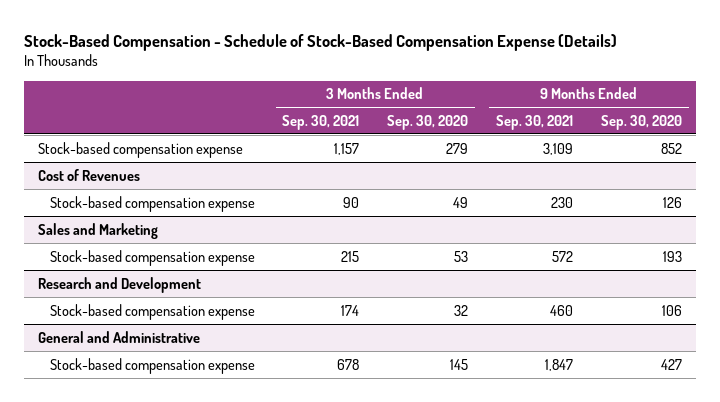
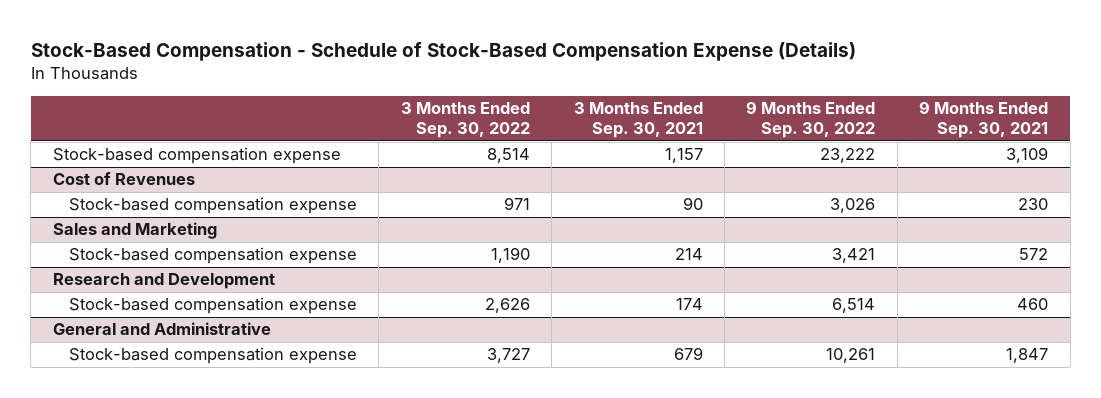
[387,114,469,130] Sep. 30, 2020 -> none
[600,114,682,130] Sep. 30, 2020 -> none
none -> [400,102,530,139] 3 Months Ended Sep. 30, 2022
none -> [746,101,876,139] 9 Months Ended Sep. 30, 2022
[341,250,360,262] 215 -> [674,248,703,261] 214
[337,358,360,370] 678 -> [673,347,703,361] 679

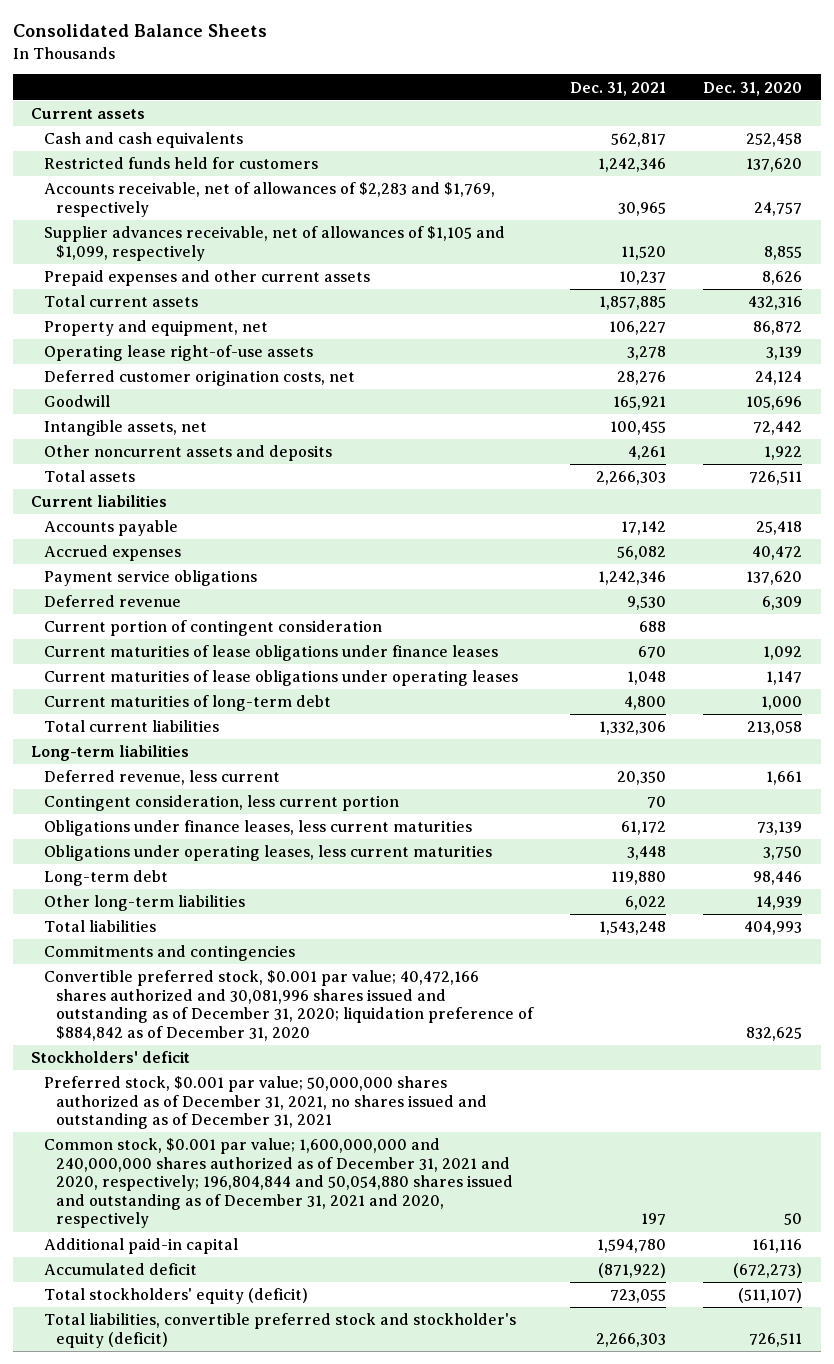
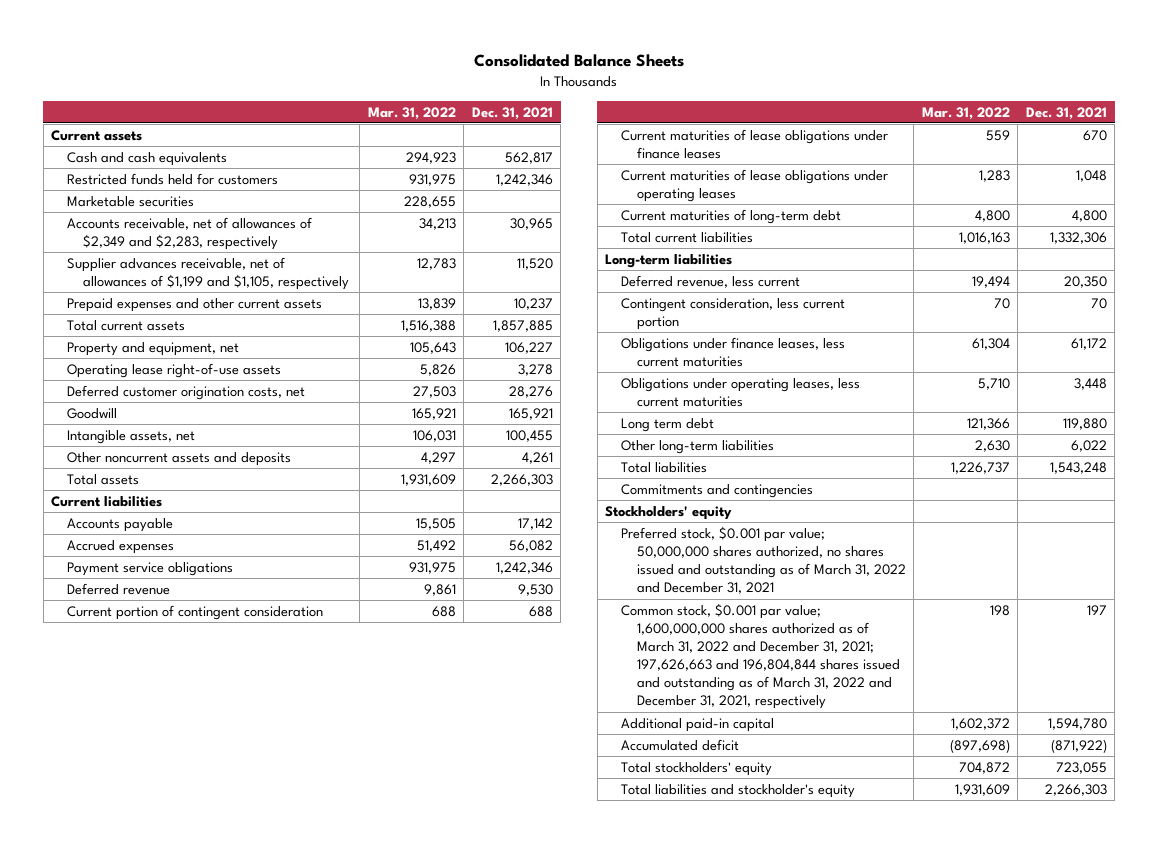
[703,81,803,96] Dec. 31, 2020 -> none
none -> [367,106,456,120] Mar. 31, 2022
none -> [67,195,195,207] Marketable securities
[43,182,495,217] Accounts receivable, net of allowances of $2,283 and $1,769, respectively -> [67,216,313,251] Accounts receivable, net of allowances of $2,349 and $2,283, respectively
[43,226,505,261] Supplier advances receivable, net of allowances of $1,105 and $1,099, respectively -> [67,256,349,291] Supplier advances receivable, net of allowances of $1,199 and $1,105, respectively
[43,870,168,887] Long-term debt -> [620,417,714,432] Long term debt
[43,970,535,1041] Convertible preferred stock, $0.001 par value; 40,472,166 shares authorized and 30,081,996 shares issued and outstanding as of December 31, 2020; liquidation preference of $884,842 as of December 31, 2020 -> none
[31,1051,191,1064] Stockholders' deficit -> [605,505,733,520] Stockholders' equity
[43,1076,488,1130] Preferred stock, $0.001 par value; 50,000,000 shares authorized as of December 31, 2021, no shares issued and outstanding as of December 31, 2021 -> [620,525,906,595] Preferred stock, $0.001 par value; 50,000,000 shares authorized, no shares issued and outstanding as of March 31, 2022 and December 31, 2021
[43,1138,514,1229] Common stock, $0.001 par value; 1,600,000,000 and 240,000,000 shares authorized as of December 31, 2021 and 2020, respectively; 196,804,844 and 50,054,880 shares issued and outstanding as of December 31, 2021 and 2020, respectively -> [620,602,900,710] Common stock, $0.001 par value; 1,600,000,000 shares authorized as of March 31, 2022 and December 31, 2021; 197,626,663 and 196,804,844 shares issued and outstanding as of March 31, 2022 and December 31, 2021, respectively
[43,1288,308,1305] Total stockholders' equity (deficit) -> [620,761,772,776] Total stockholders' equity
[43,1313,516,1348] Total liabilities, convertible preferred stock and stockholder's equity (deficit) -> [620,783,855,798] Total liabilities and stockholder's equity

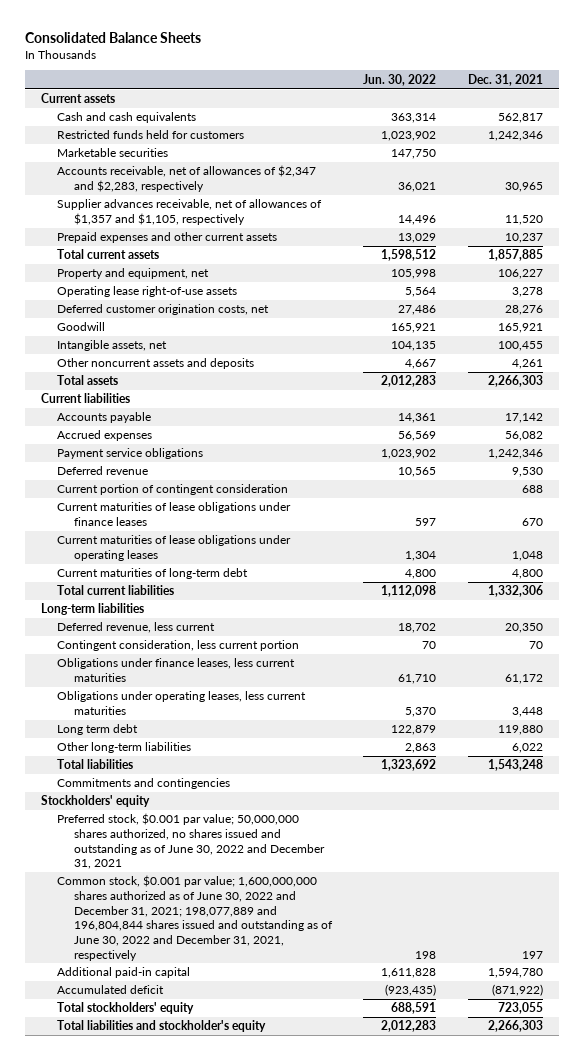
[367,106,456,120] Mar. 31, 2022 -> none
none -> [363,73,437,86] Jun. 30, 2022
[67,216,313,251] Accounts receivable, net of allowances of $2,349 and $2,283, respectively -> [57,165,317,192] Accounts receivable, net of allowances of $2,347 and $2,283, respectively
[67,256,349,291] Supplier advances receivable, net of allowances of $1,199 and $1,105, respectively -> [57,199,323,225] Supplier advances receivable, net of allowances of $1,357 and $1,105, respectively
[620,525,906,595] Preferred stock, $0.001 par value; 50,000,000 shares authorized, no shares issued and outstanding as of March 31, 2022 and December 31, 2021 -> [57,813,325,870] Preferred stock, $0.001 par value; 50,000,000 shares authorized, no shares issued and outstanding as of June 30, 2022 and December 31, 2021
[620,602,900,710] Common stock, $0.001 par value; 1,600,000,000 shares authorized as of March 31, 2022 and December 31, 2021; 197,626,663 and 196,804,844 shares issued and outstanding as of March 31, 2022 and December 31, 2021, respectively -> [57,875,333,961] Common stock, $0.001 par value; 1,600,000,000 shares authorized as of June 30, 2022 and December 31, 2021; 198,077,889 and 196,804,844 shares issued and outstanding as of June 30, 2022 and December 31, 2021, respectively

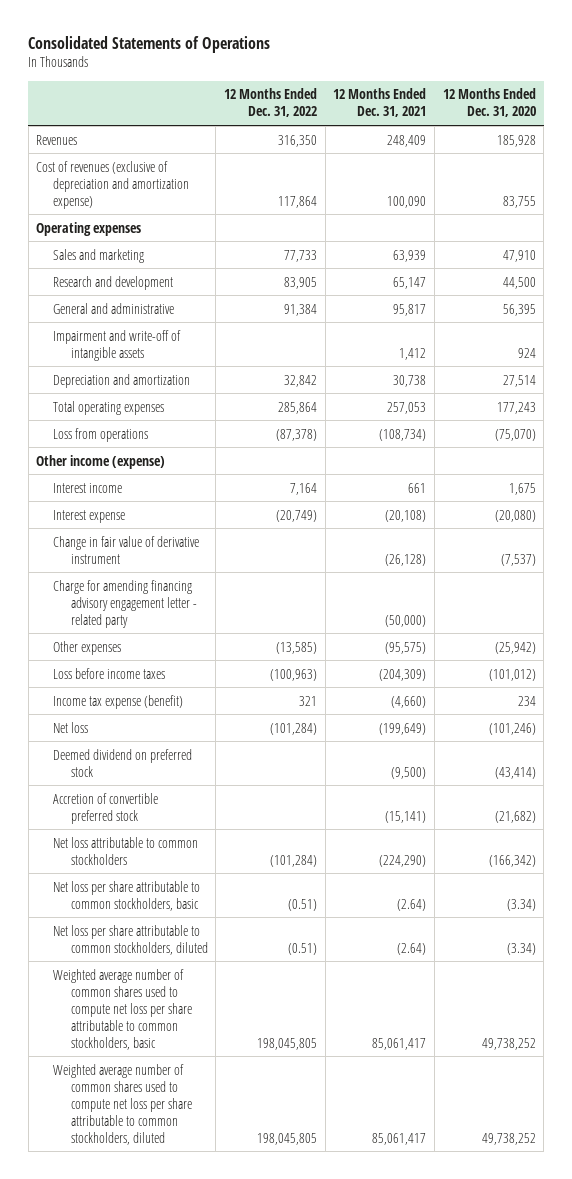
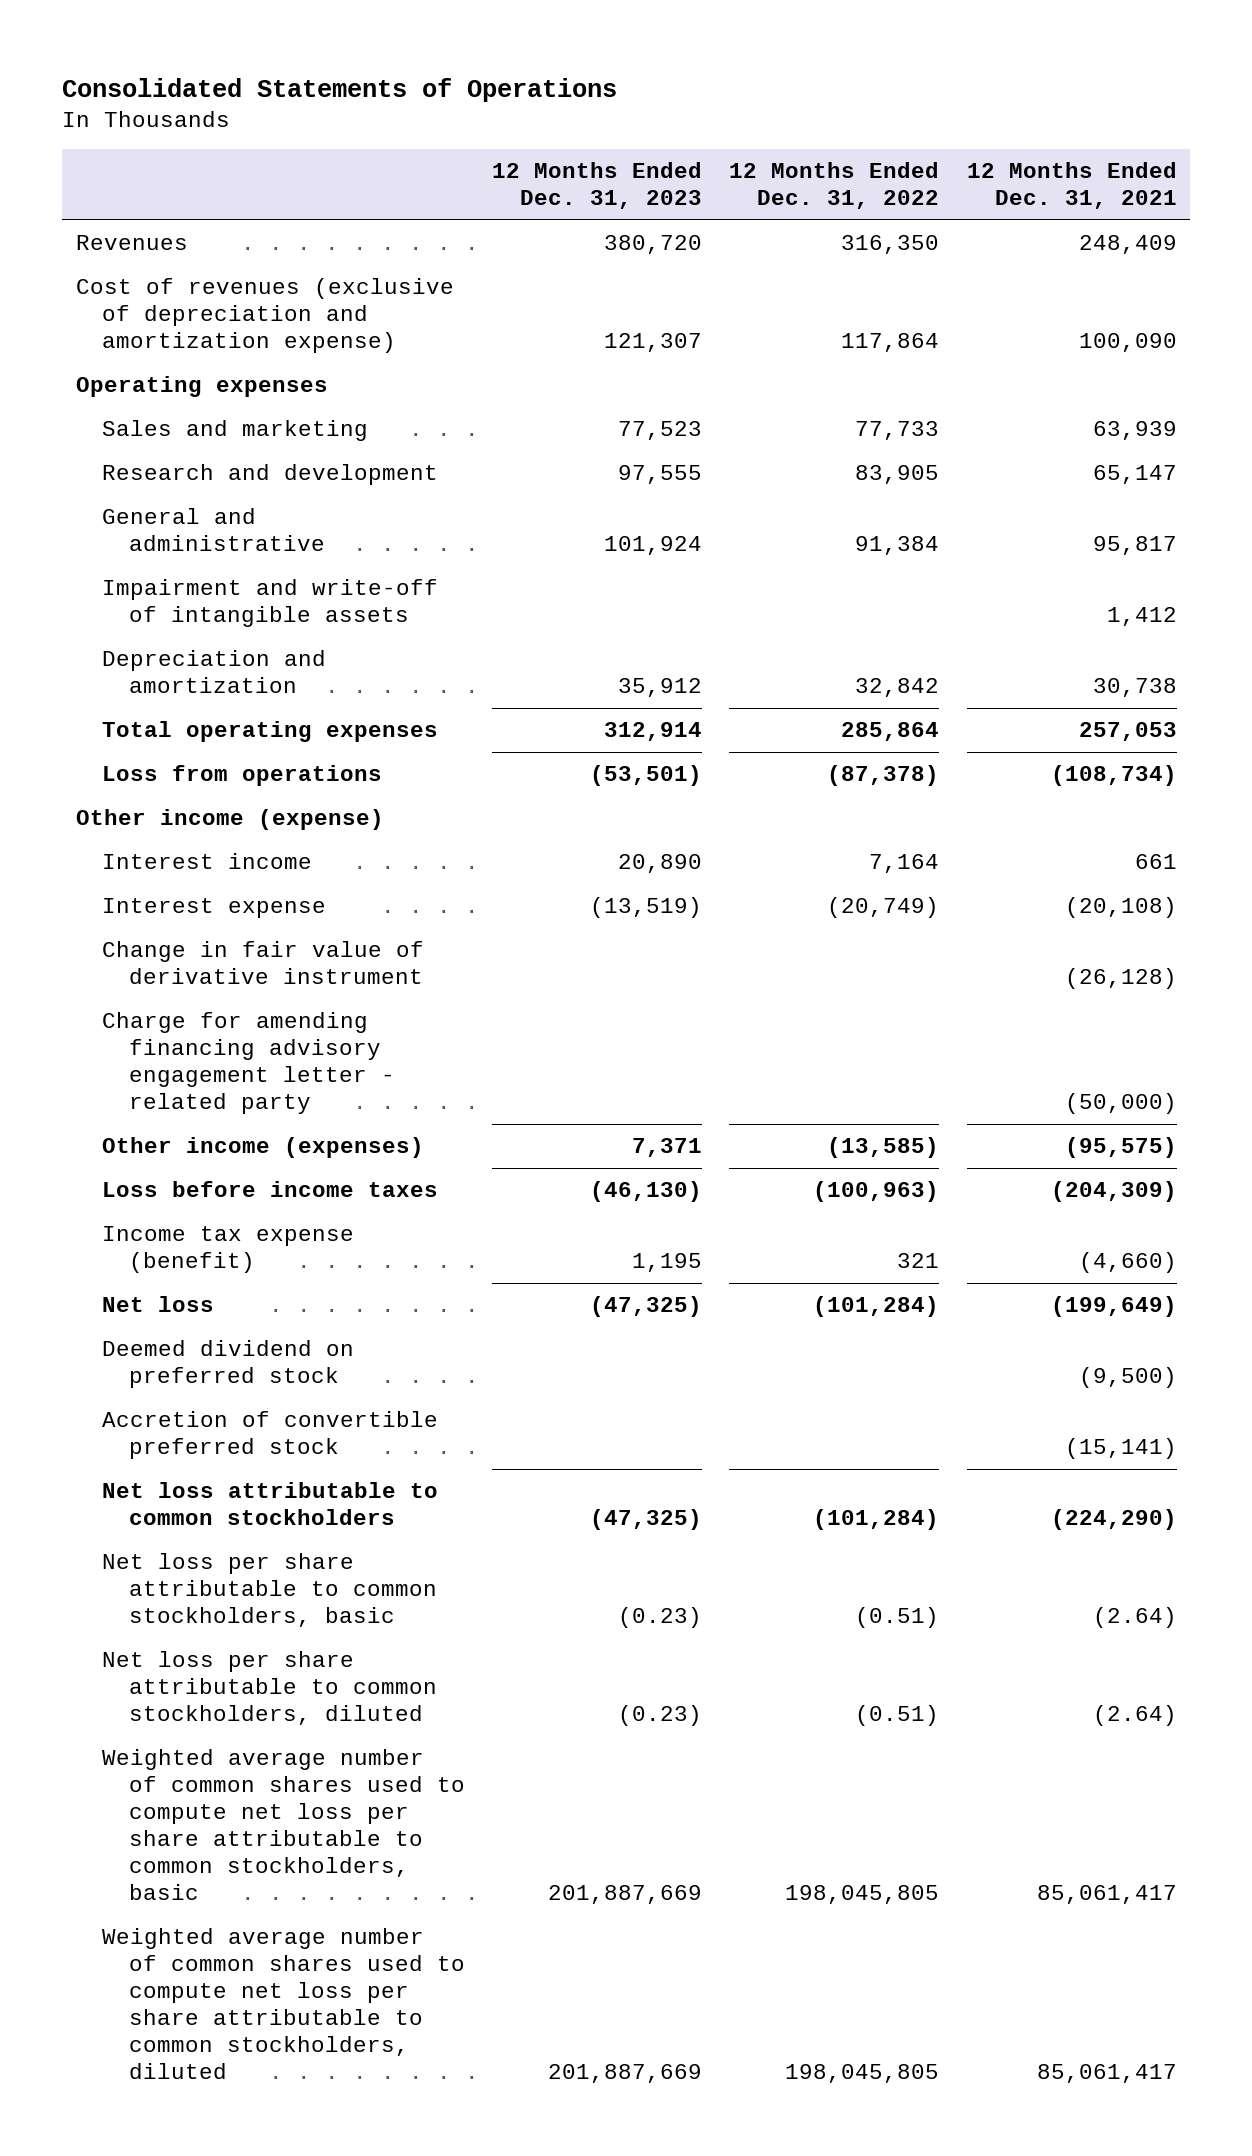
[442,88,536,118] 12 Months Ended Dec. 31, 2020 -> none
none -> [492,162,703,210] 12 Months Ended Dec. 31, 2023
[53,640,122,655] Other expenses -> [102,1137,425,1159] Other income (expenses)

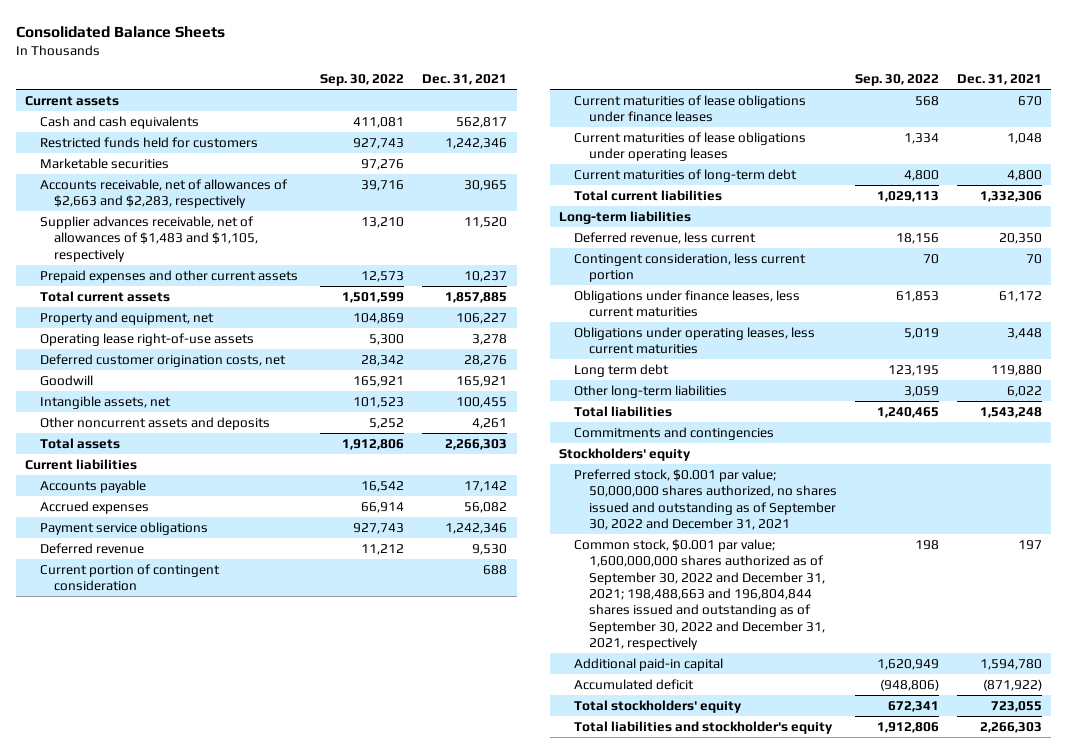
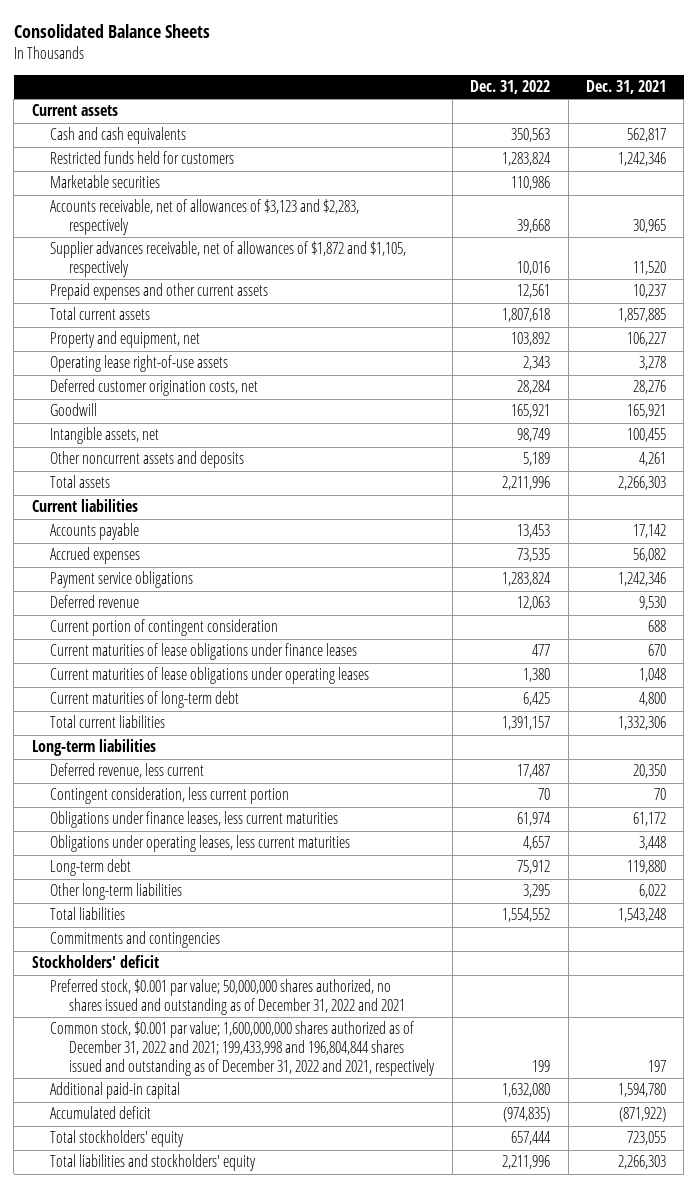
[320,74,405,87] Sep. 30, 2022 -> none
none -> [470,80,551,95] Dec. 31, 2022
[39,178,288,209] Accounts receivable, net of allowances of $2,663 and $2,283, respectively -> [50,199,360,236] Accounts receivable, net of allowances of $3,123 and $2,283, respectively
[39,215,259,262] Supplier advances receivable, net of allowances of $1,483 and $1,105, respectively -> [50,241,407,278] Supplier advances receivable, net of allowances of $1,872 and $1,105, respectively
[574,363,670,377] Long term debt -> [50,859,132,877] Long-term debt
[559,447,692,461] Stockholders' equity -> [31,955,159,969] Stockholders' deficit
[574,468,837,530] Preferred stock, $0.001 par value; 50,000,000 shares authorized, no shares issued and outstanding as of September 30, 2022 and December 31, 2021 -> [50,979,406,1016] Preferred stock, $0.001 par value; 50,000,000 shares authorized, no shares issued and outstanding as of December 31, 2022 and 2021
[574,538,825,651] Common stock, $0.001 par value; 1,600,000,000 shares authorized as of September 30, 2022 and December 31, 2021; 198,488,663 and 196,804,844 shares issued and outstanding as of September 30, 2022 and December 31, 2021, respectively -> [50,1021,436,1077] Common stock, $0.001 par value; 1,600,000,000 shares authorized as of December 31, 2022 and 2021; 199,433,998 and 196,804,844 shares issued and outstanding as of December 31, 2022 and 2021, respectively
[574,720,834,734] Total liabilities and stockholder's equity -> [50,1154,257,1172] Total liabilities and stockholders' equity

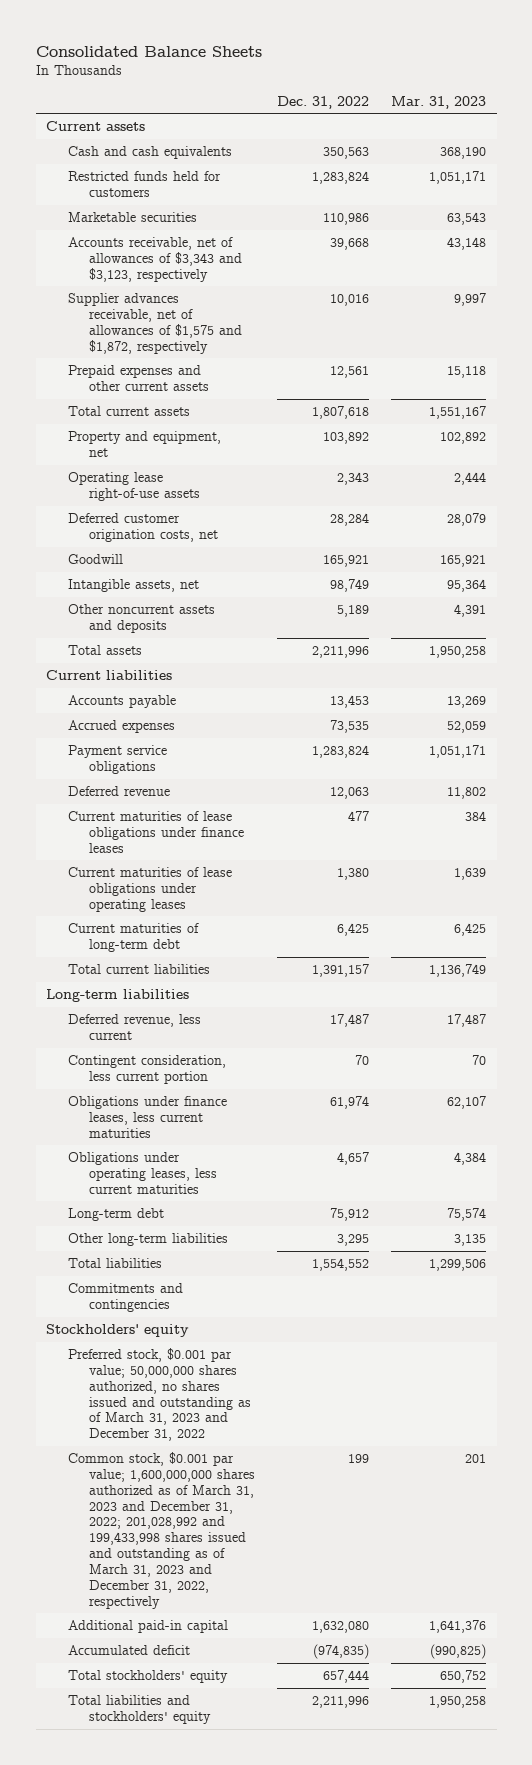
[585,80,666,95] Dec. 31, 2021 -> none
none -> [390,95,486,109] Mar. 31, 2023
[50,199,360,236] Accounts receivable, net of allowances of $3,123 and $2,283, respectively -> [67,237,242,282] Accounts receivable, net of allowances of $3,343 and $3,123, respectively
[50,241,407,278] Supplier advances receivable, net of allowances of $1,872 and $1,105, respectively -> [67,293,242,354] Supplier advances receivable, net of allowances of $1,575 and $1,872, respectively
[50,619,279,637] Current portion of contingent consideration -> none
[31,955,159,969] Stockholders' deficit -> [46,1324,190,1338] Stockholders' equity
[50,979,406,1016] Preferred stock, $0.001 par value; 50,000,000 shares authorized, no shares issued and outstanding as of December 31, 2022 and 2021 -> [67,1348,251,1442] Preferred stock, $0.001 par value; 50,000,000 shares authorized, no shares issued and outstanding as of March 31, 2023 and December 31, 2022
[50,1021,436,1077] Common stock, $0.001 par value; 1,600,000,000 shares authorized as of December 31, 2022 and 2021; 199,433,998 and 196,804,844 shares issued and outstanding as of December 31, 2022 and 2021, respectively -> [67,1452,255,1609] Common stock, $0.001 par value; 1,600,000,000 shares authorized as of March 31, 2023 and December 31, 2022; 201,028,992 and 199,433,998 shares issued and outstanding as of March 31, 2023 and December 31, 2022, respectively

